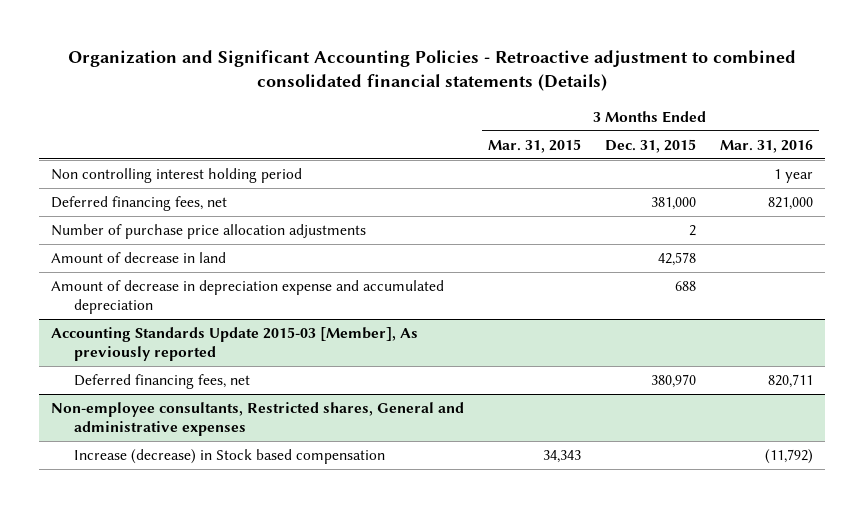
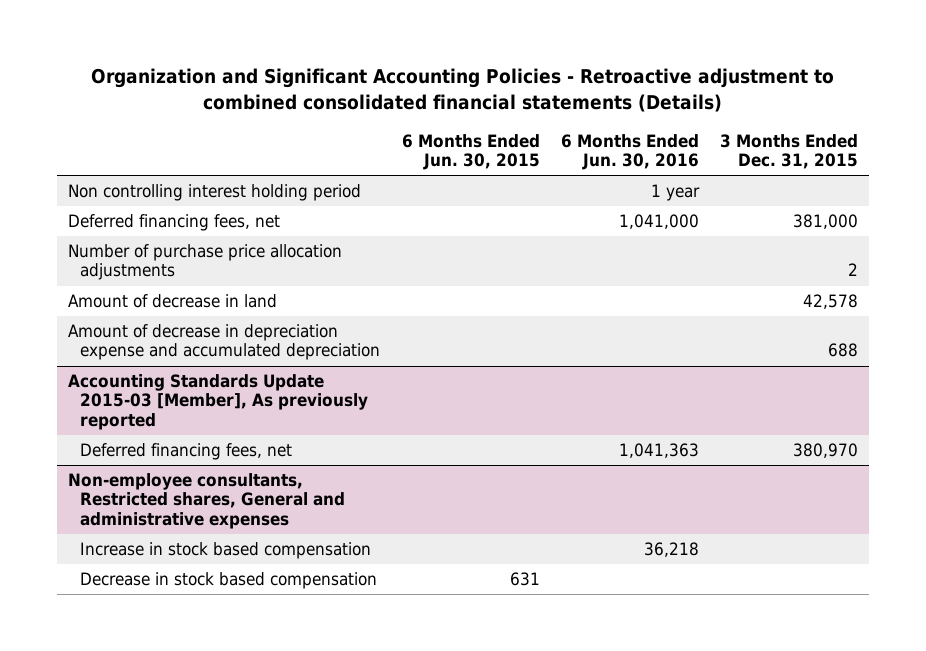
[487,138,581,153] Mar. 31, 2015 -> none
[719,139,813,153] Mar. 31, 2016 -> none
none -> [401,133,540,171] 6 Months Ended Jun. 30, 2015
none -> [561,133,700,171] 6 Months Ended Jun. 30, 2016
[73,449,385,465] Increase (decrease) in Stock based compensation -> [80,542,372,560] Increase in stock based compensation
none -> [80,572,378,590] Decrease in stock based compensation

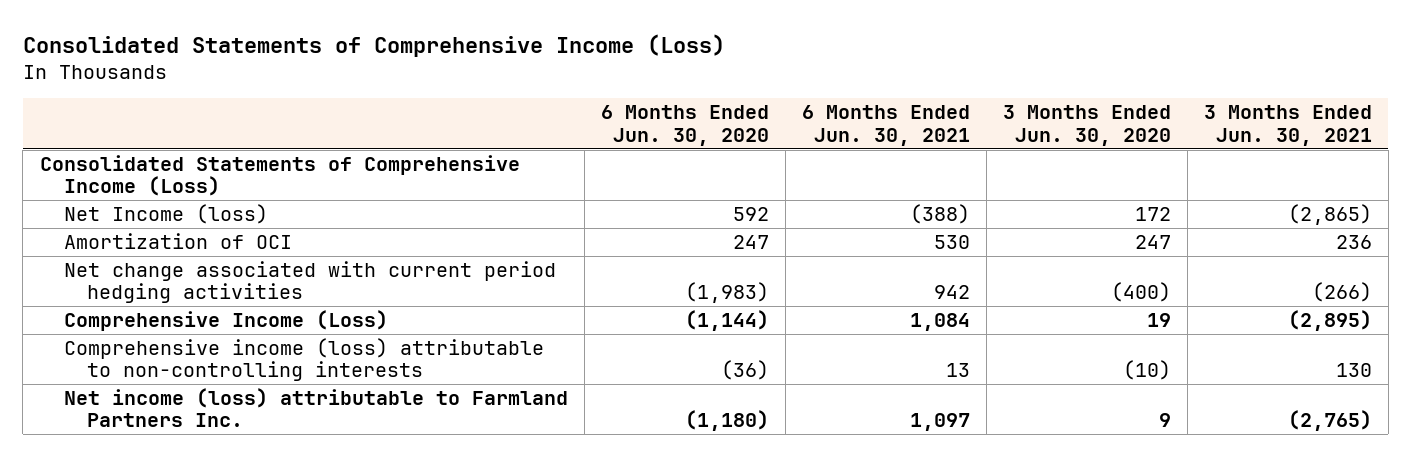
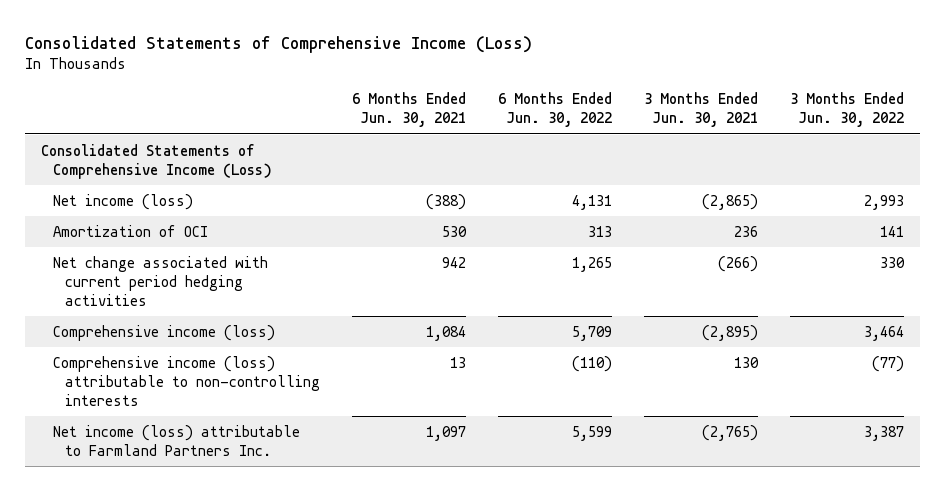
[600,105,769,146] 6 Months Ended Jun. 30, 2020 -> none
[1002,105,1171,146] 3 Months Ended Jun. 30, 2020 -> none
none -> [497,92,612,128] 6 Months Ended Jun. 30, 2022
none -> [789,92,904,128] 3 Months Ended Jun. 30, 2022
[63,204,268,225] Net Income (loss) -> [53,193,194,210] Net income (loss)
[63,310,388,332] Comprehensive Income (Loss) -> [53,324,276,341] Comprehensive income (loss)

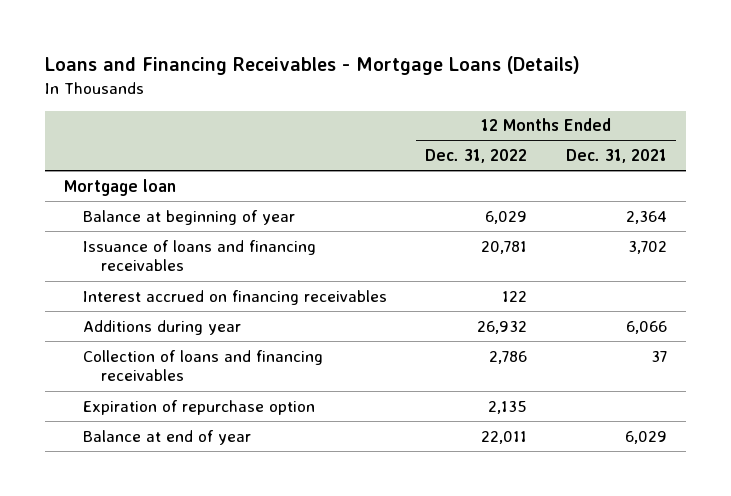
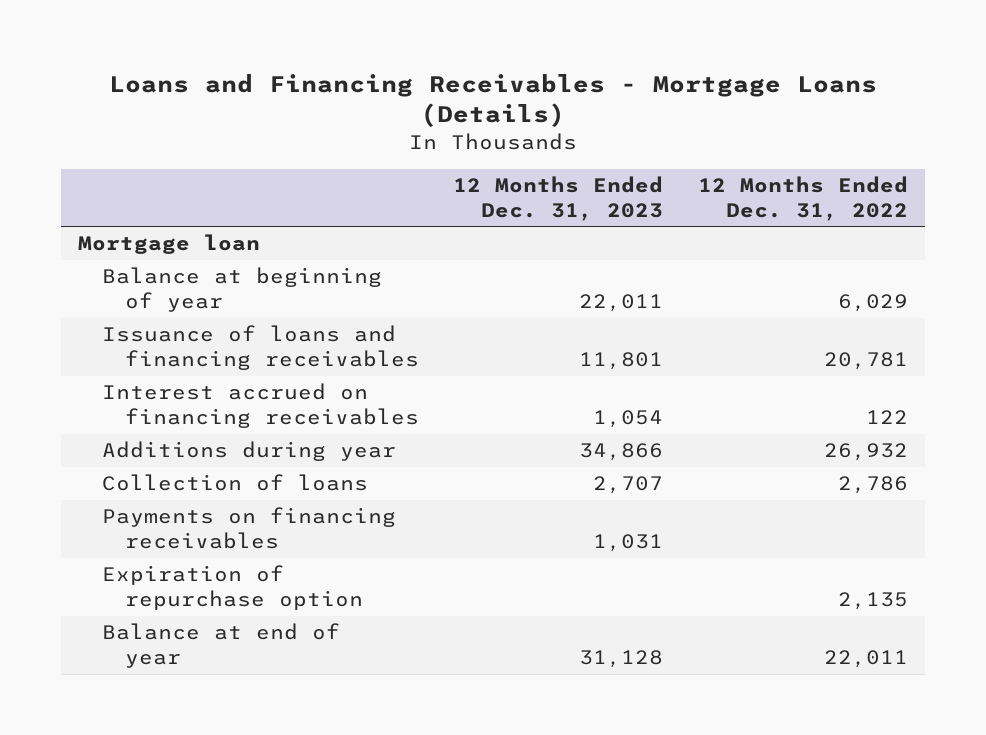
[565,149,667,164] Dec. 31, 2021 -> none
none -> [453,176,664,221] 12 Months Ended Dec. 31, 2023
[82,349,323,382] Collection of loans and financing receivables -> [101,474,368,492] Collection of loans
none -> [101,507,396,550] Payments on financing receivables

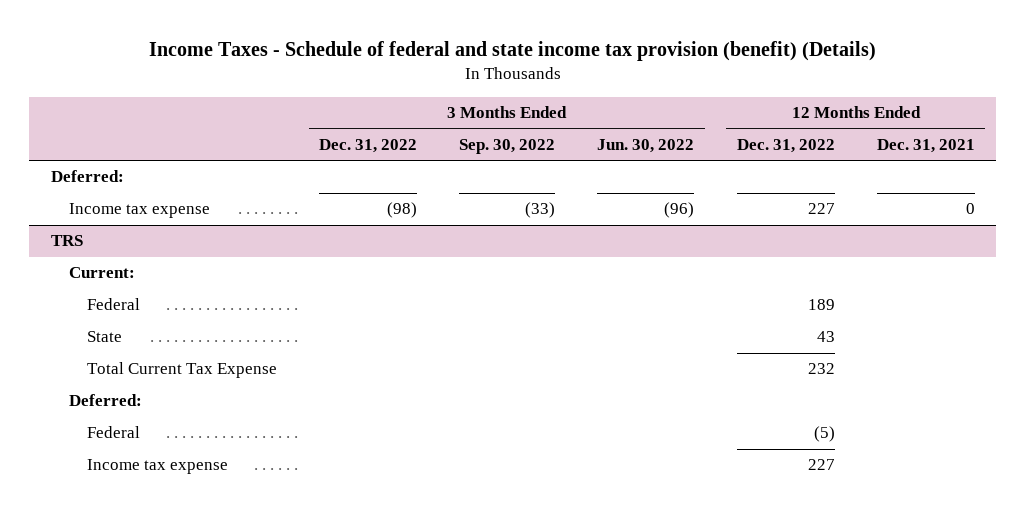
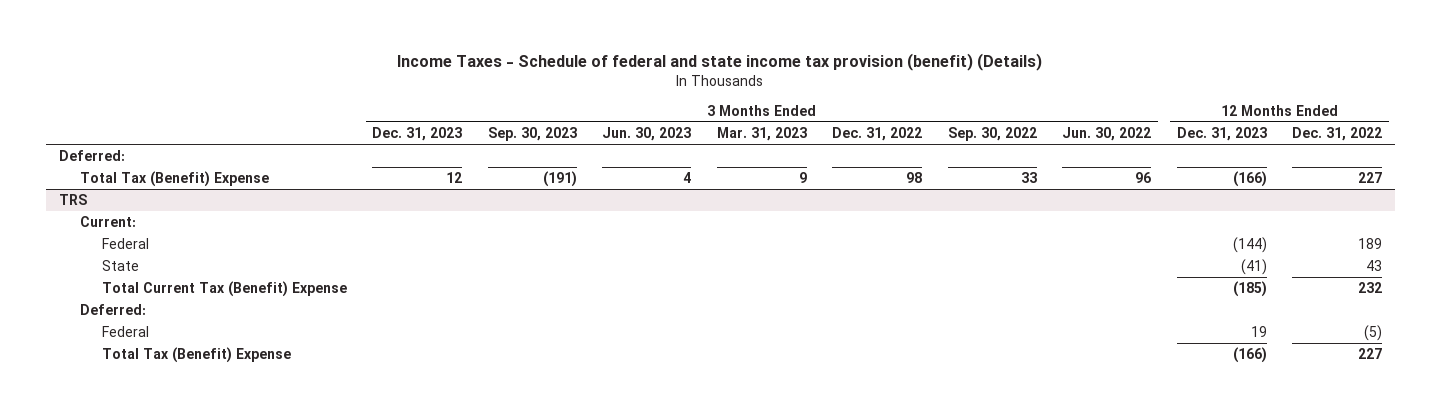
[876,139,975,154] Dec. 31, 2021 -> none
none -> [372,126,463,141] Dec. 31, 2023
none -> [487,126,577,141] Sep. 30, 2023
none -> [602,126,692,141] Jun. 30, 2023
none -> [716,126,807,141] Mar. 31, 2023
none -> [1176,126,1267,141] Dec. 31, 2023
[68,203,210,219] Income tax expense -> [80,170,270,187] Total Tax (Benefit) Expense
[387,202,418,219] (98) -> [906,171,923,183] 98
[525,202,556,219] (33) -> [1020,171,1037,183] 33
[664,202,695,219] (96) -> [1135,171,1152,183] 96
[87,362,278,379] Total Current Tax Expense -> [101,280,347,297] Total Current Tax (Benefit) Expense
[87,459,229,475] Income tax expense -> [101,346,291,363] Total Tax (Benefit) Expense

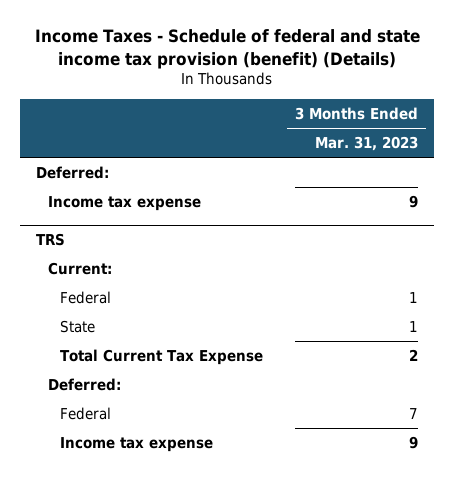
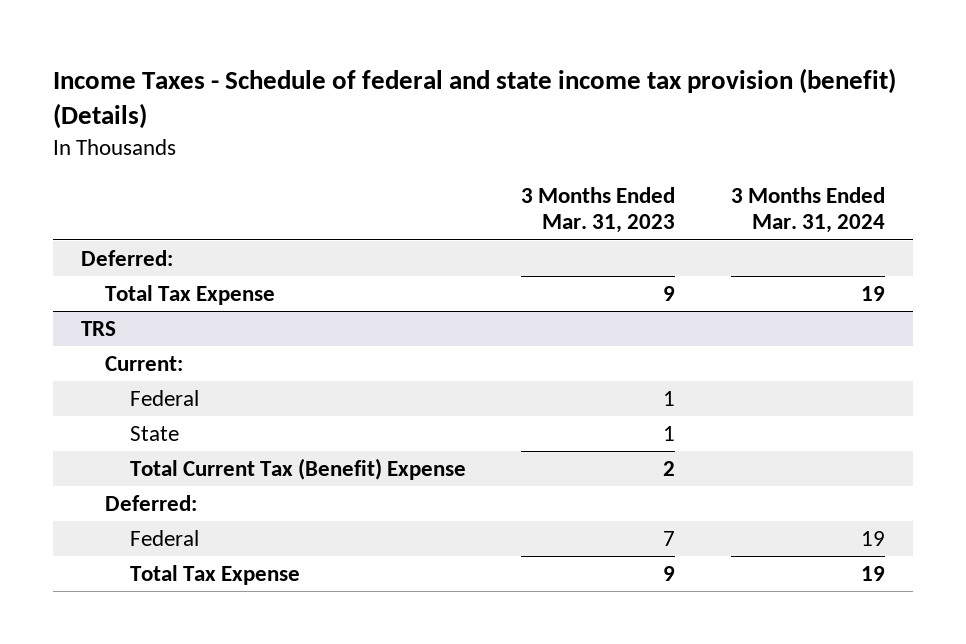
none -> [730,186,885,234] 3 Months Ended Mar. 31, 2024
[47,195,201,211] Income tax expense -> [105,284,276,305] Total Tax Expense
[59,348,263,365] Total Current Tax Expense -> [129,457,466,480] Total Current Tax (Benefit) Expense
[59,436,213,452] Income tax expense -> [129,564,300,585] Total Tax Expense

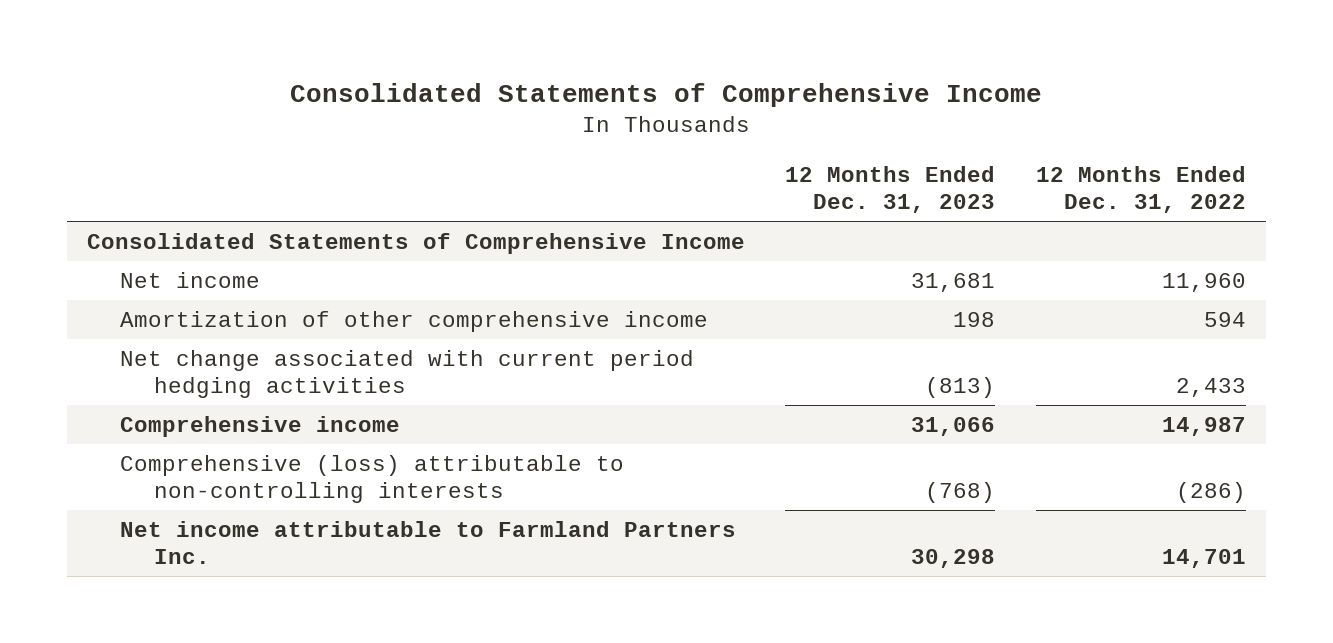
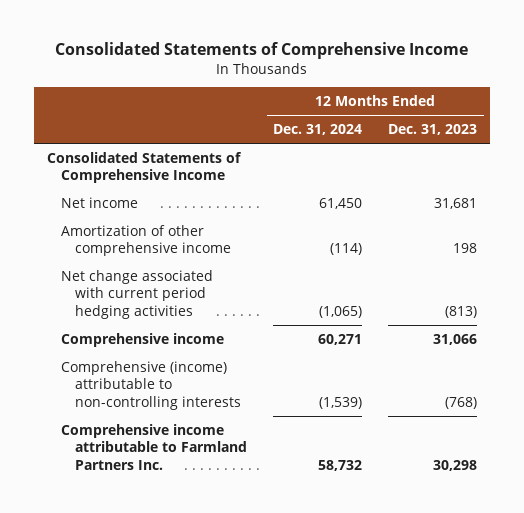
[1035,166,1246,214] 12 Months Ended Dec. 31, 2022 -> none
none -> [273,123,363,135] Dec. 31, 2024
[120,455,625,504] Comprehensive (loss) attributable to non-controlling interests -> [61,360,242,410] Comprehensive (income) attributable to non-controlling interests
[120,521,737,565] Net income attributable to Farmland Partners Inc. -> [61,423,248,470] Comprehensive income attributable to Farmland Partners Inc.

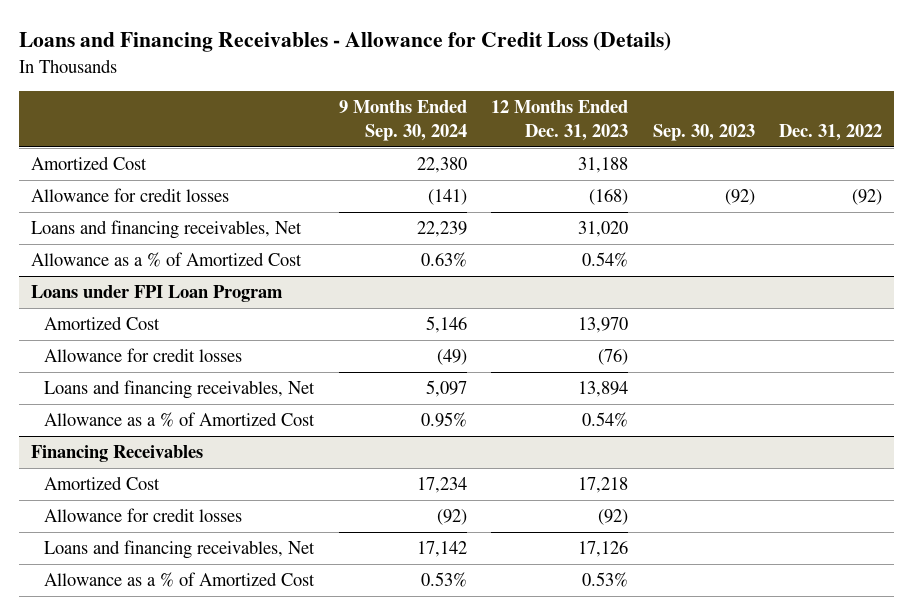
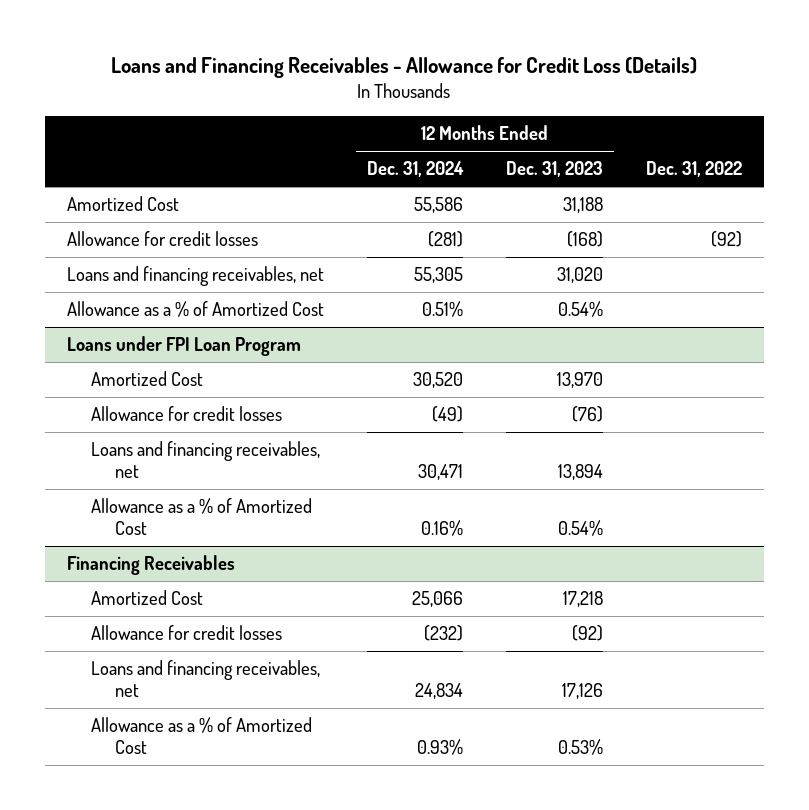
[338,100,467,141] 9 Months Ended Sep. 30, 2024 -> none
[652,123,755,141] Sep. 30, 2023 -> none
none -> [366,161,464,178] Dec. 31, 2024
[30,220,302,240] Loans and financing receivables, Net -> [66,266,324,287] Loans and financing receivables, net
[44,380,316,400] Loans and financing receivables, Net -> [90,441,320,478] Loans and financing receivables, net
[44,540,316,560] Loans and financing receivables, Net -> [90,660,320,697] Loans and financing receivables, net

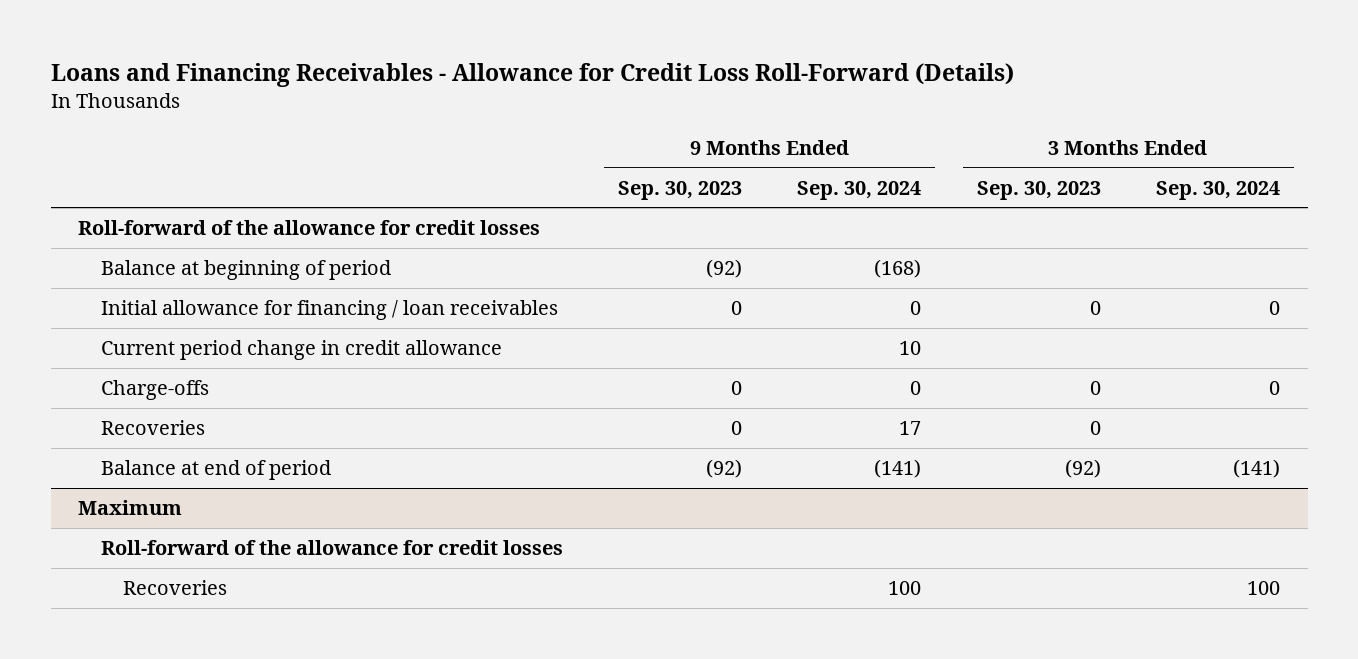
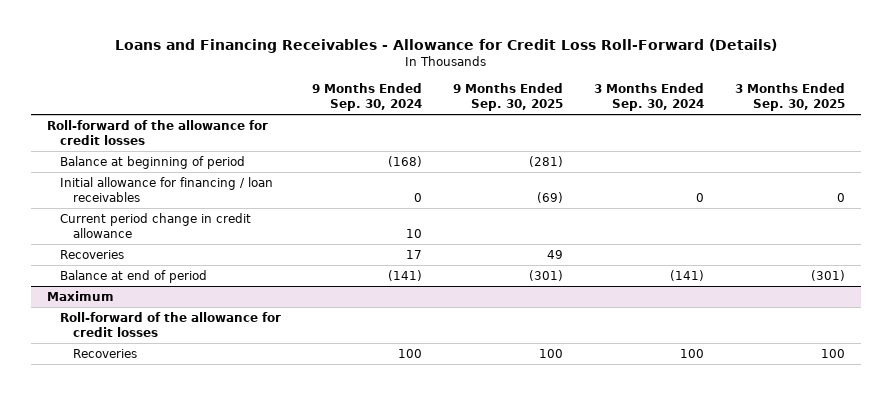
[618,180,743,200] Sep. 30, 2023 -> none
[976,180,1101,200] Sep. 30, 2023 -> none
none -> [453,83,564,111] 9 Months Ended Sep. 30, 2025
none -> [735,83,846,111] 3 Months Ended Sep. 30, 2025
[100,380,209,401] Charge-offs -> none

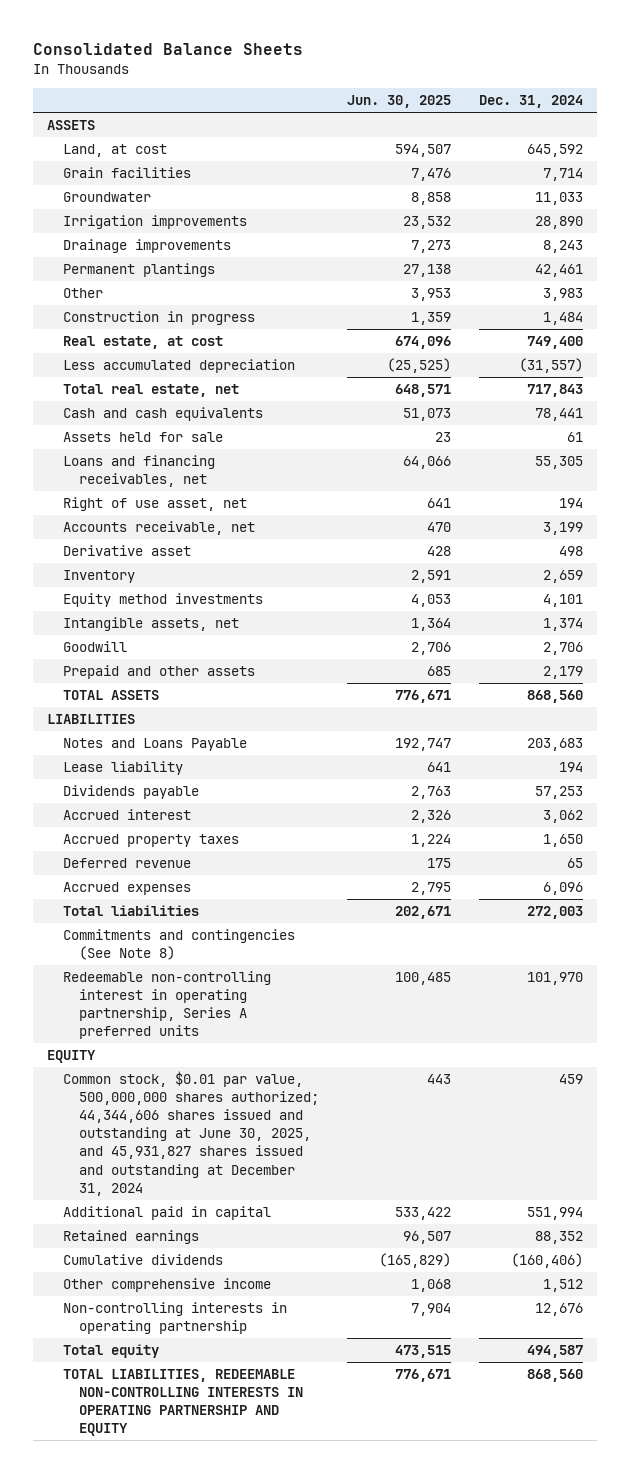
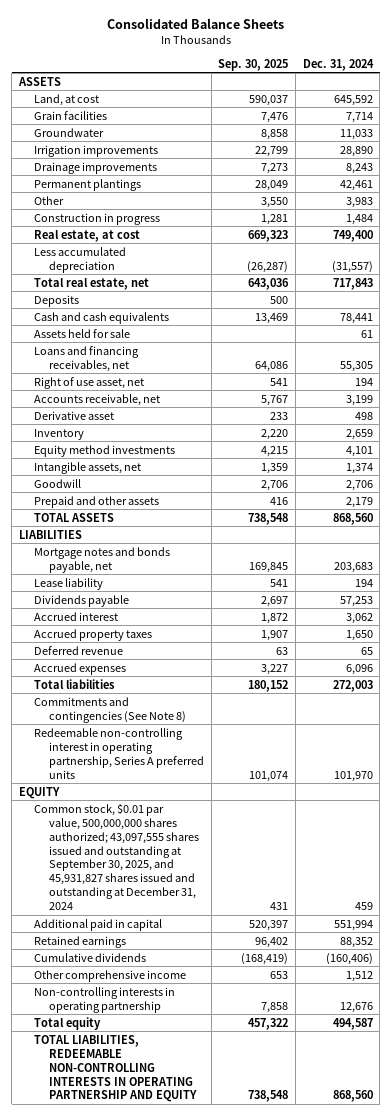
[347,95,452,109] Jun. 30, 2025 -> none
none -> [218,58,289,71] Sep. 30, 2025
none -> [34,294,80,307] Deposits
[63,738,248,752] Notes and Loans Payable -> [34,546,171,573] Mortgage notes and bonds payable, net
[63,1071,320,1196] Common stock, $0.01 par value, 500,000,000 shares authorized; 44,344,606 shares issued and outstanding at June 30, 2025, and 45,931,827 shares issued and outstanding at December 31, 2024 -> [34,802,199,911] Common stock, $0.01 par value, 500,000,000 shares authorized; 43,097,555 shares issued and outstanding at September 30, 2025, and 45,931,827 shares issued and outstanding at December 31, 2024

